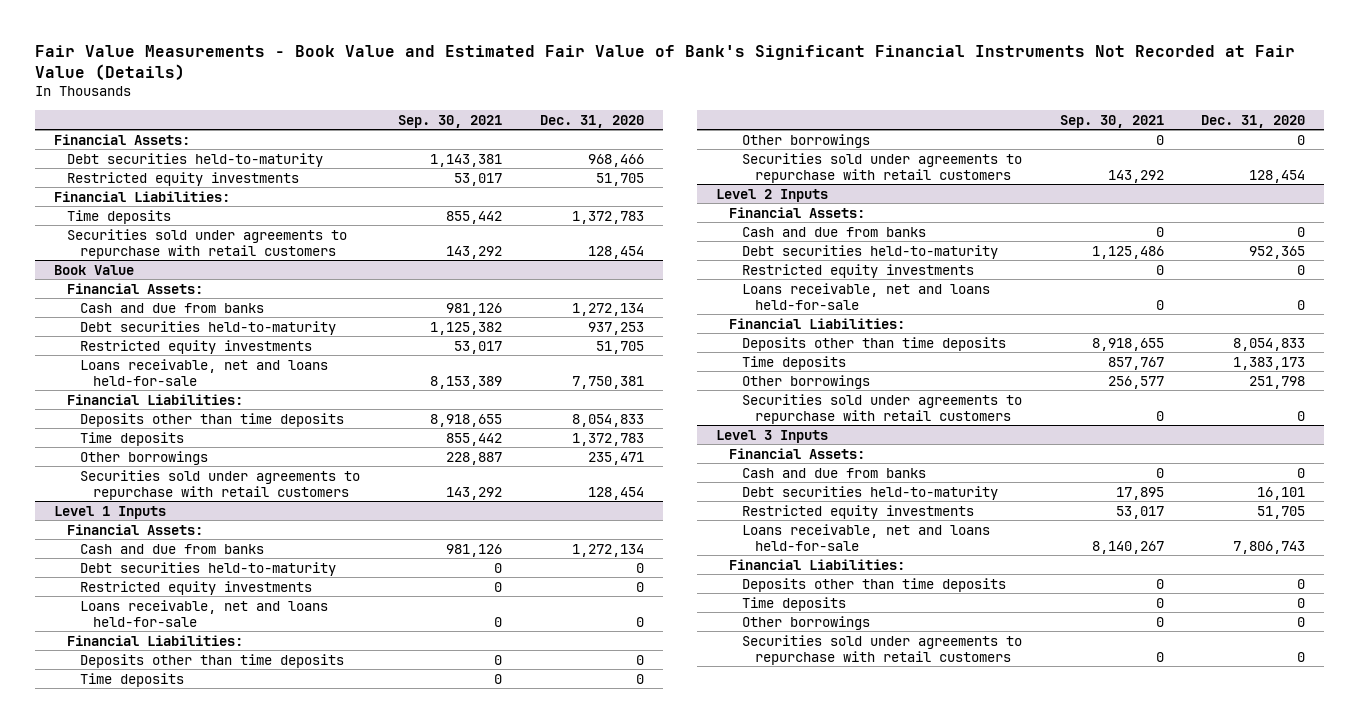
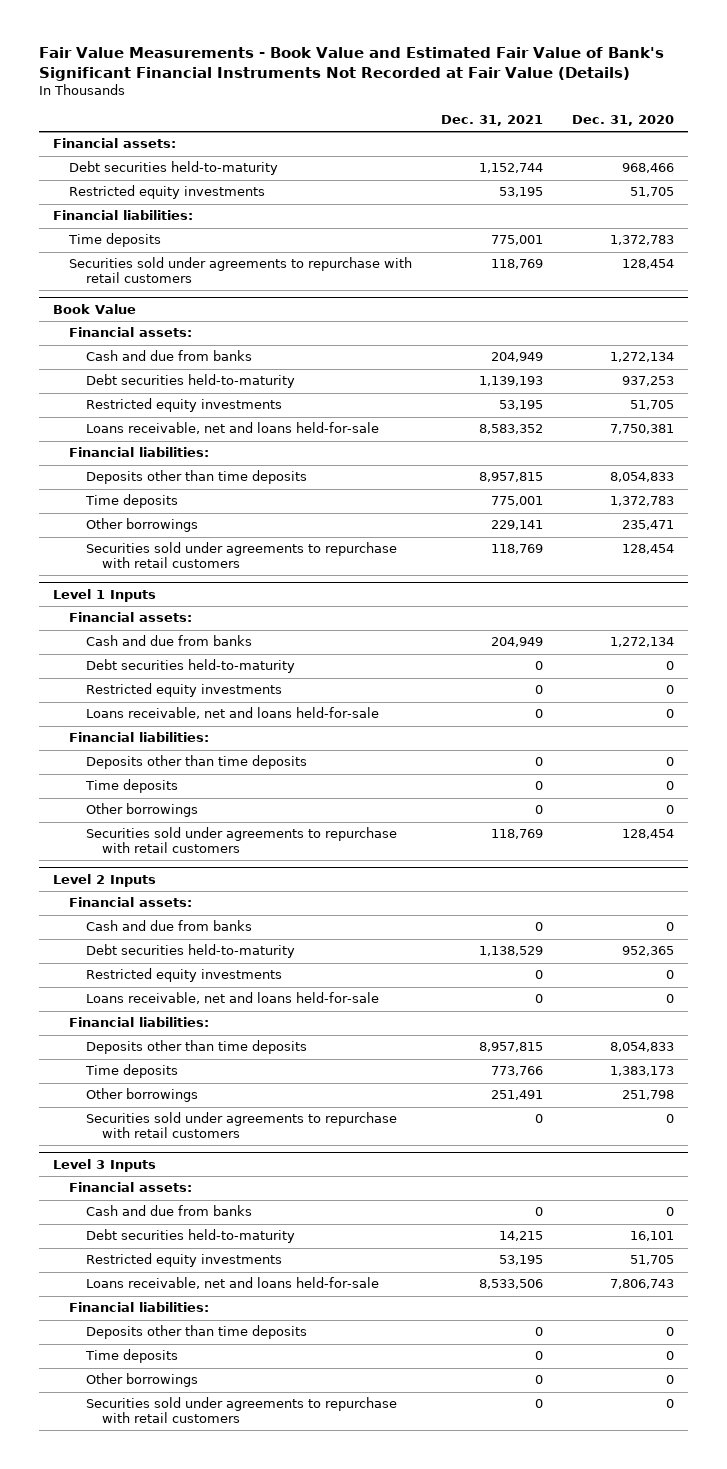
[398,114,503,128] Sep. 30, 2021 -> none
none -> [441,114,544,126] Dec. 31, 2021
[54,133,191,145] Financial Assets: -> [53,138,177,149] Financial assets:
[54,190,231,202] Financial Liabilities: -> [53,210,194,221] Financial liabilities:
[67,282,204,294] Financial Assets: -> [69,327,193,338] Financial assets:
[67,393,244,405] Financial Liabilities: -> [69,447,210,458] Financial liabilities:
[67,523,204,535] Financial Assets: -> [69,612,193,623] Financial assets:
[67,634,244,646] Financial Liabilities: -> [69,732,210,743] Financial liabilities:
[728,206,865,218] Financial Assets: -> [69,897,193,908] Financial assets:
[728,317,905,329] Financial Liabilities: -> [69,1017,210,1028] Financial liabilities:
[728,447,865,459] Financial Assets: -> [69,1182,193,1193] Financial assets:
[728,558,905,570] Financial Liabilities: -> [69,1302,210,1313] Financial liabilities:

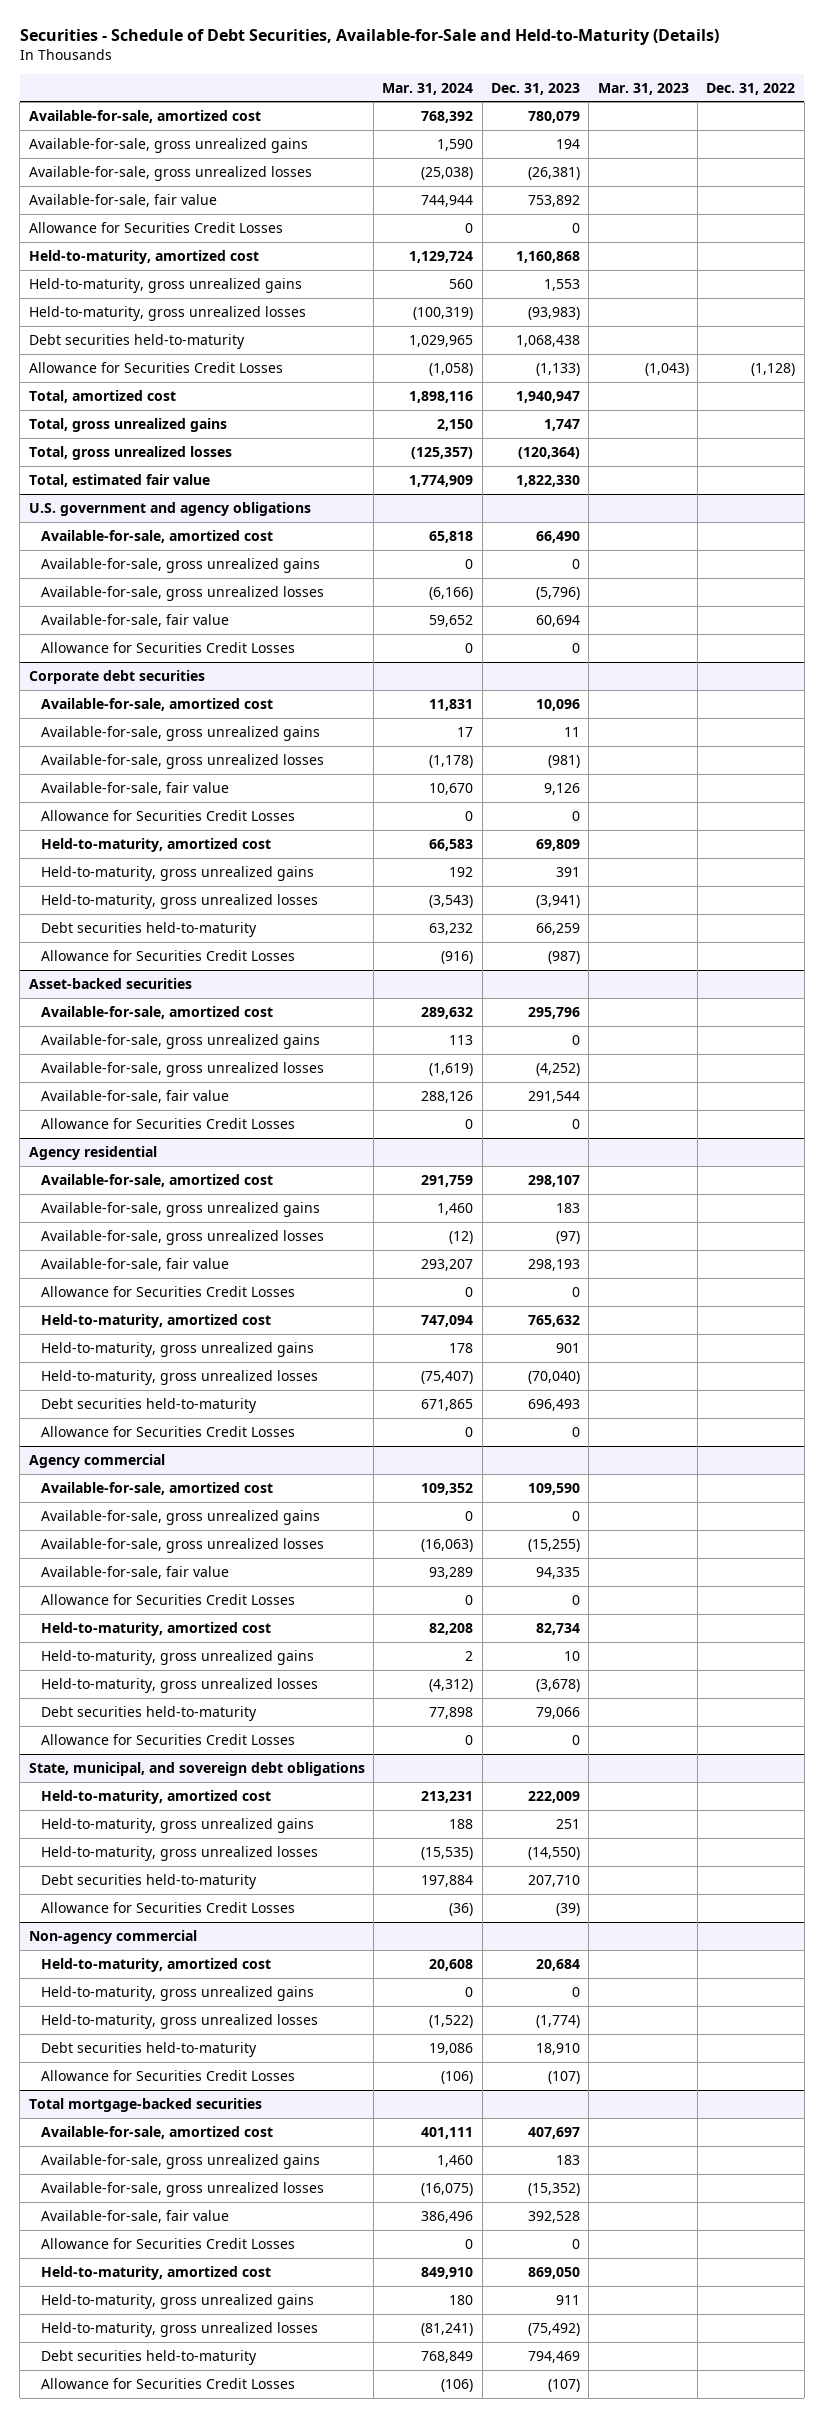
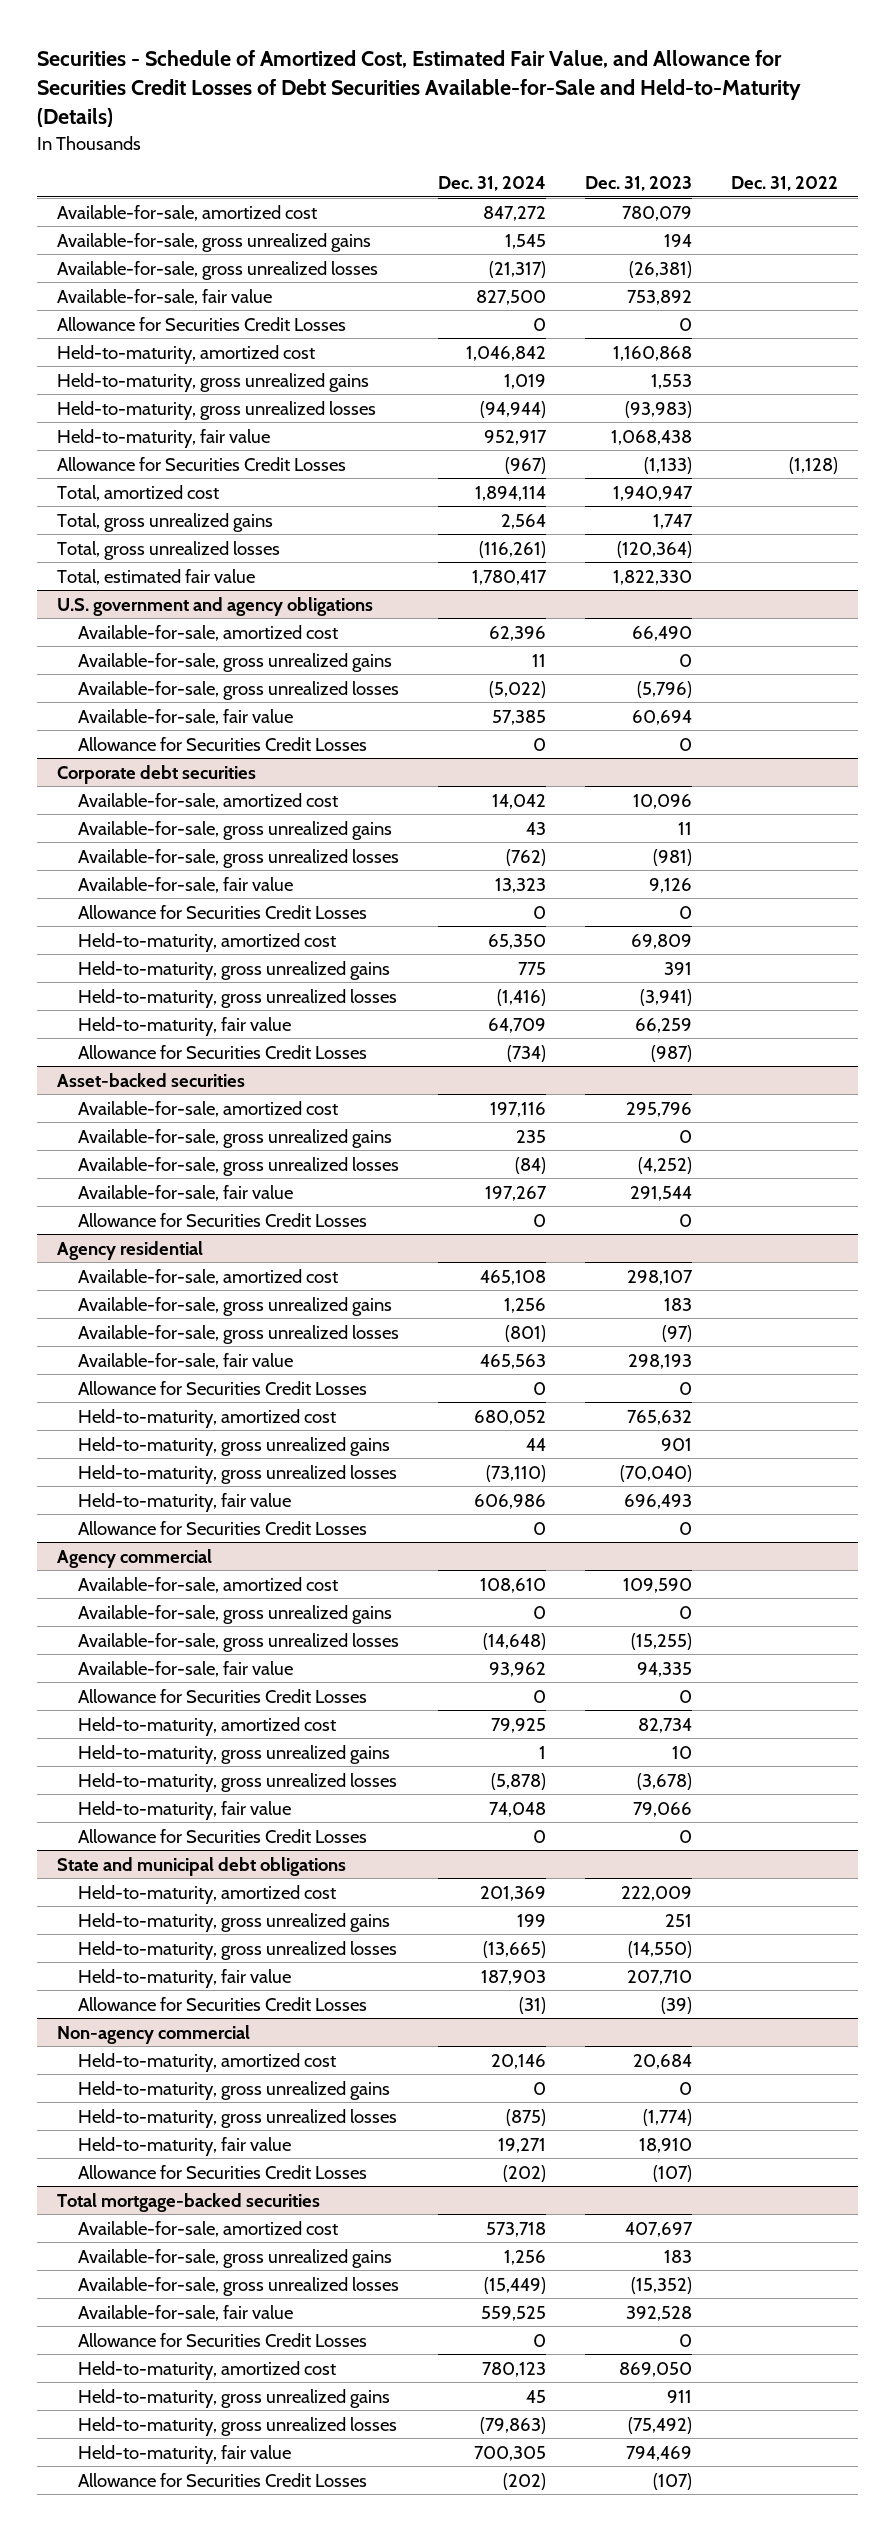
[19,29,719,46] Securities - Schedule of Debt Securities, Available-for-Sale and Held-to-Maturity (Details) -> [37,50,802,128] Securities - Schedule of Amortized Cost, Estimated Fair Value, and Allowance for Securities Credit Losses of Debt Securities Available-for-Sale and Held-to-Maturity (Details)
[382,82,474,95] Mar. 31, 2024 -> none
[597,82,689,95] Mar. 31, 2023 -> none
none -> [438,176,547,192] Dec. 31, 2024
[28,333,245,349] Debt securities held-to-maturity -> [56,428,270,448] Held-to-maturity, fair value
[41,921,258,937] Debt securities held-to-maturity -> [78,1016,292,1036] Held-to-maturity, fair value
[41,1397,258,1413] Debt securities held-to-maturity -> [78,1492,292,1512] Held-to-maturity, fair value
[41,1705,258,1721] Debt securities held-to-maturity -> [78,1800,292,1820] Held-to-maturity, fair value
[28,1761,365,1776] State, municipal, and sovereign debt obligations -> [56,1856,346,1876] State and municipal debt obligations
[41,1873,258,1889] Debt securities held-to-maturity -> [78,1968,292,1988] Held-to-maturity, fair value
[41,2041,258,2057] Debt securities held-to-maturity -> [78,2136,292,2156] Held-to-maturity, fair value
[41,2349,258,2365] Debt securities held-to-maturity -> [78,2444,292,2464] Held-to-maturity, fair value

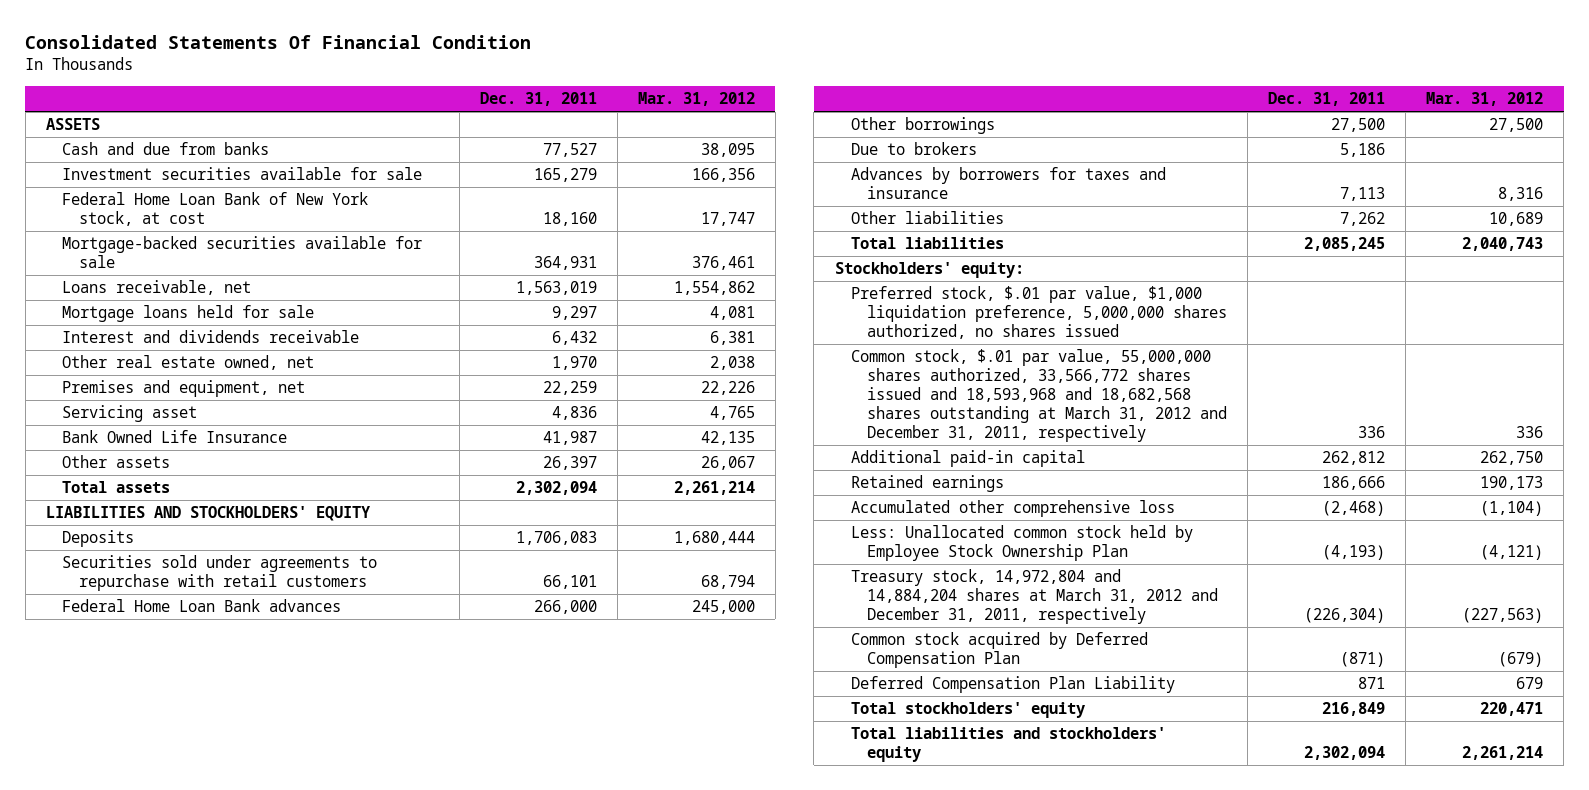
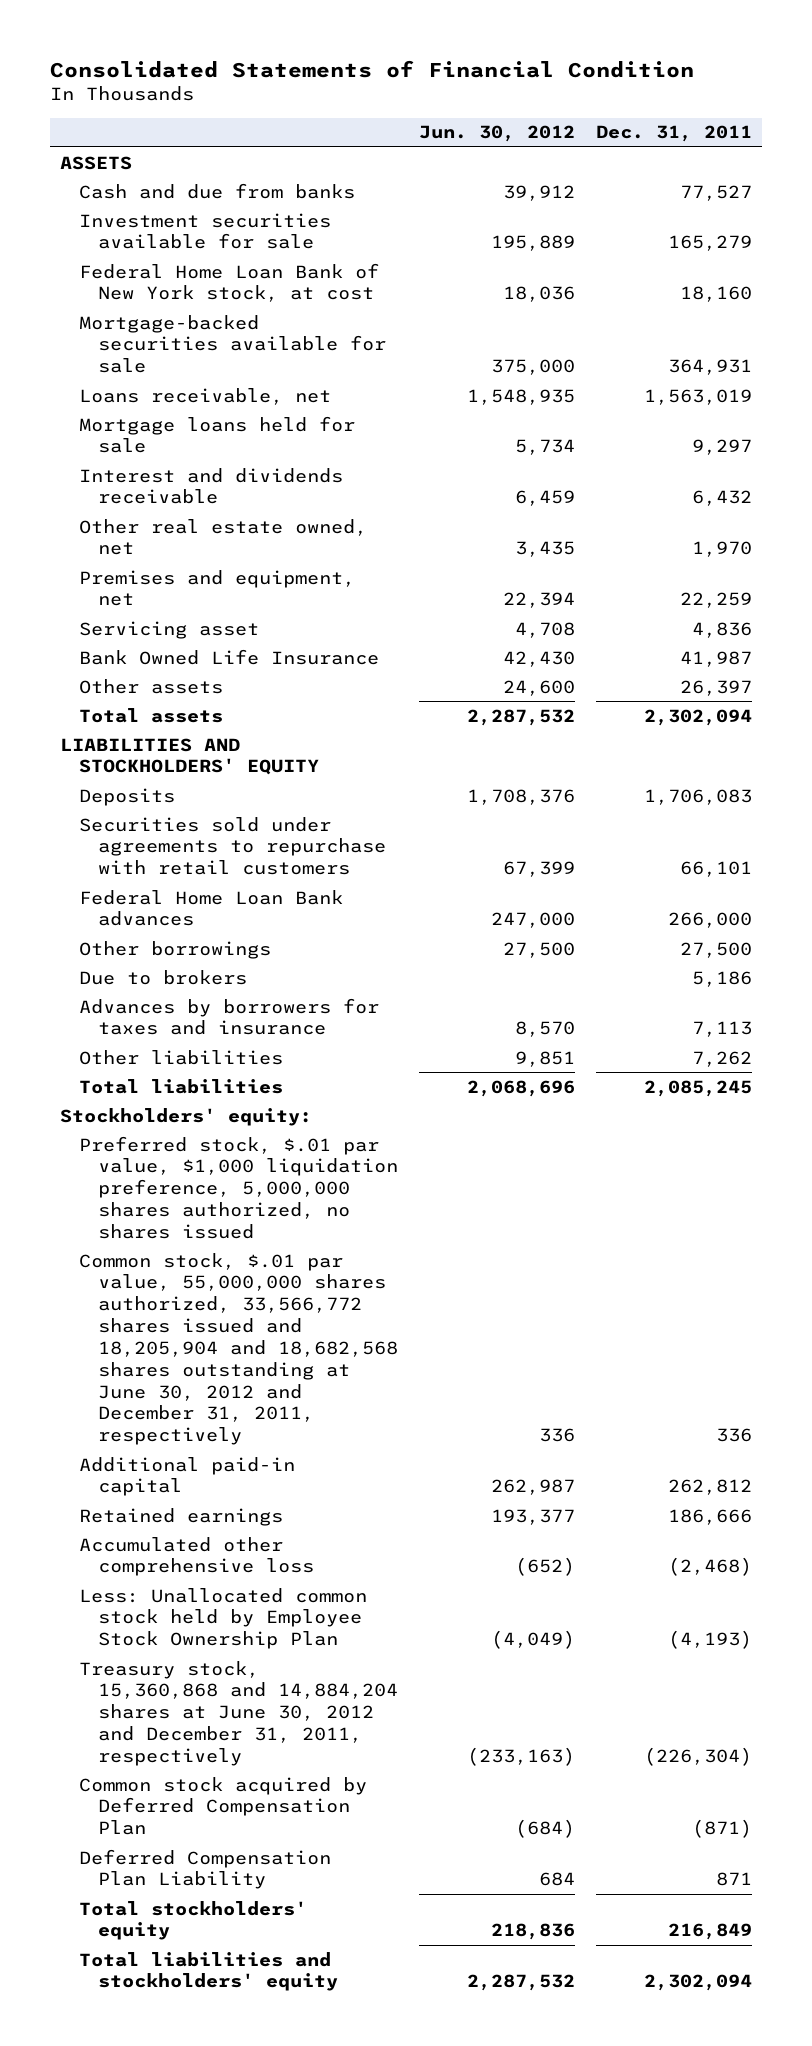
[25,35,532,50] Consolidated Statements Of Financial Condition -> [49,59,694,78] Consolidated Statements of Financial Condition
[637,91,755,106] Mar. 31, 2012 -> none
none -> [419,125,576,143] Jun. 30, 2012
[850,349,1228,442] Common stock, $.01 par value, 55,000,000 shares authorized, 33,566,772 shares issued and 18,593,968 and 18,682,568 shares outstanding at March 31, 2012 and December 31, 2011, respectively -> [79,1252,399,1446] Common stock, $.01 par value, 55,000,000 shares authorized, 33,566,772 shares issued and 18,205,904 and 18,682,568 shares outstanding at June 30, 2012 and December 31, 2011, respectively
[850,569,1219,624] Treasury stock, 14,972,804 and 14,884,204 shares at March 31, 2012 and December 31, 2011, respectively -> [79,1660,399,1766] Treasury stock, 15,360,868 and 14,884,204 shares at June 30, 2012 and December 31, 2011, respectively

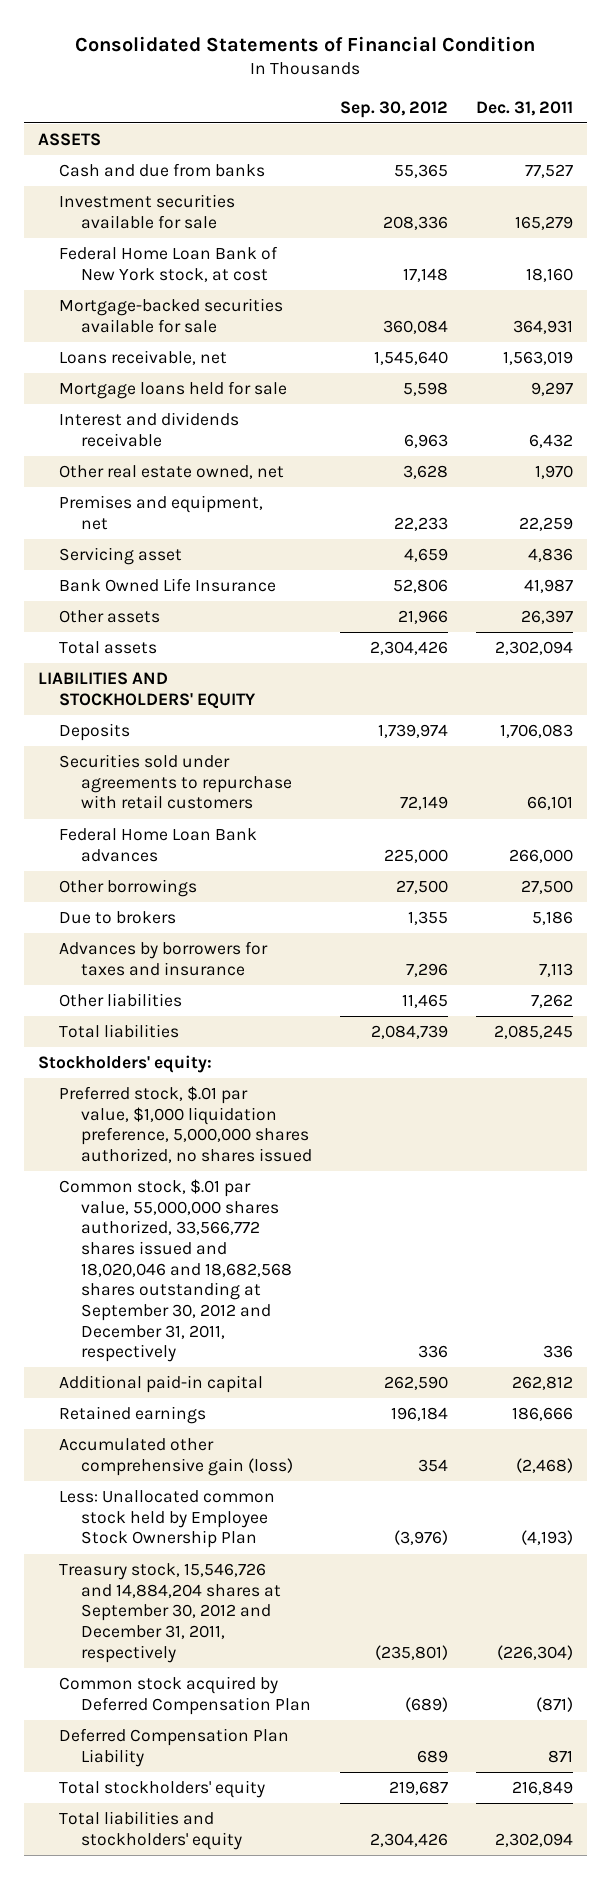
[419,125,576,143] Jun. 30, 2012 -> none
none -> [339,100,448,118] Sep. 30, 2012
[79,1252,399,1446] Common stock, $.01 par value, 55,000,000 shares authorized, 33,566,772 shares issued and 18,205,904 and 18,682,568 shares outstanding at June 30, 2012 and December 31, 2011, respectively -> [59,1179,292,1363] Common stock, $.01 par value, 55,000,000 shares authorized, 33,566,772 shares issued and 18,020,046 and 18,682,568 shares outstanding at September 30, 2012 and December 31, 2011, respectively
[79,1536,315,1577] Accumulated other comprehensive loss -> [59,1438,293,1476] Accumulated other comprehensive gain (loss)
[79,1660,399,1766] Treasury stock, 15,360,868 and 14,884,204 shares at June 30, 2012 and December 31, 2011, respectively -> [59,1563,281,1663] Treasury stock, 15,546,726 and 14,884,204 shares at September 30, 2012 and December 31, 2011, respectively

